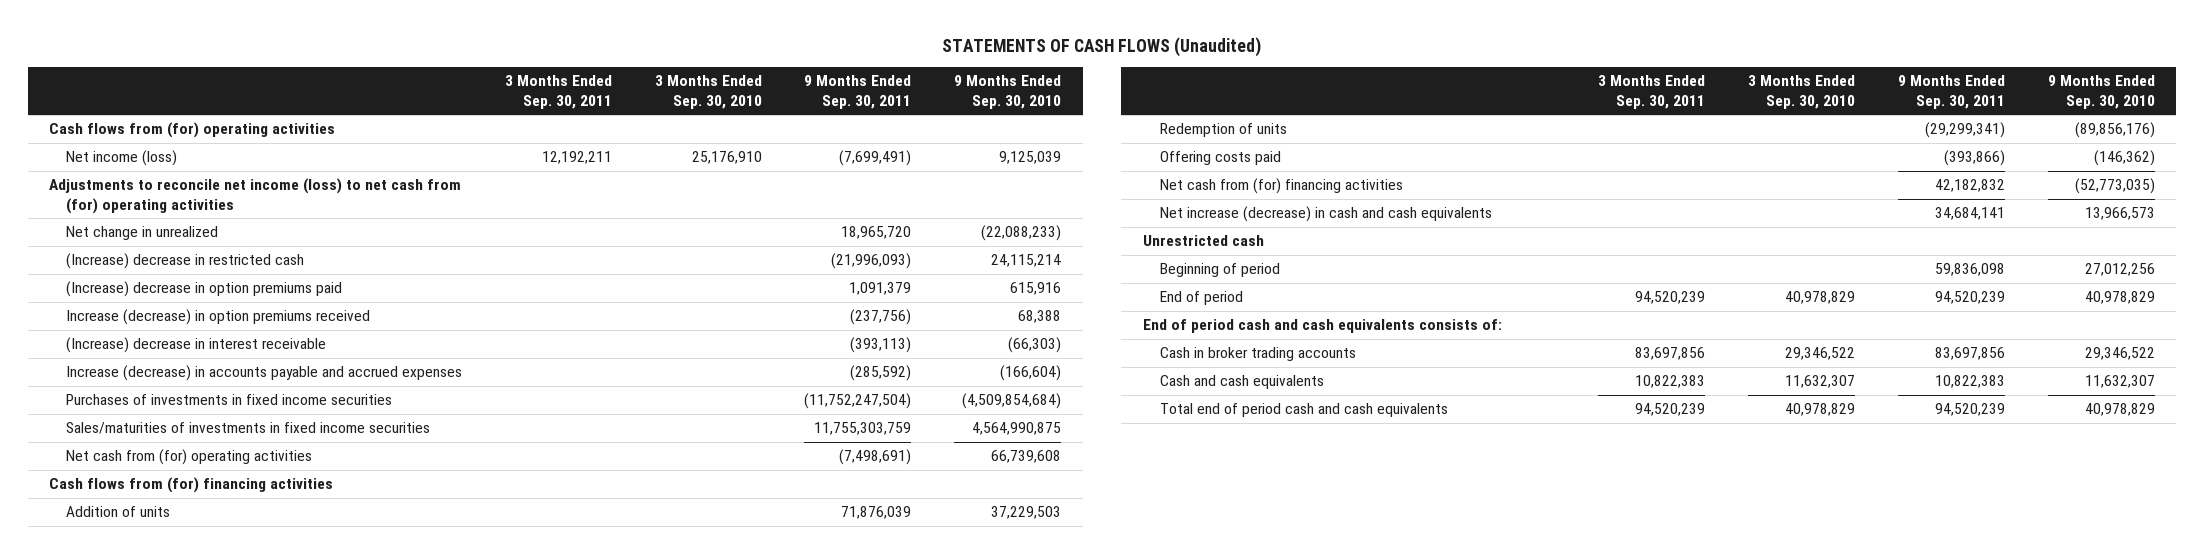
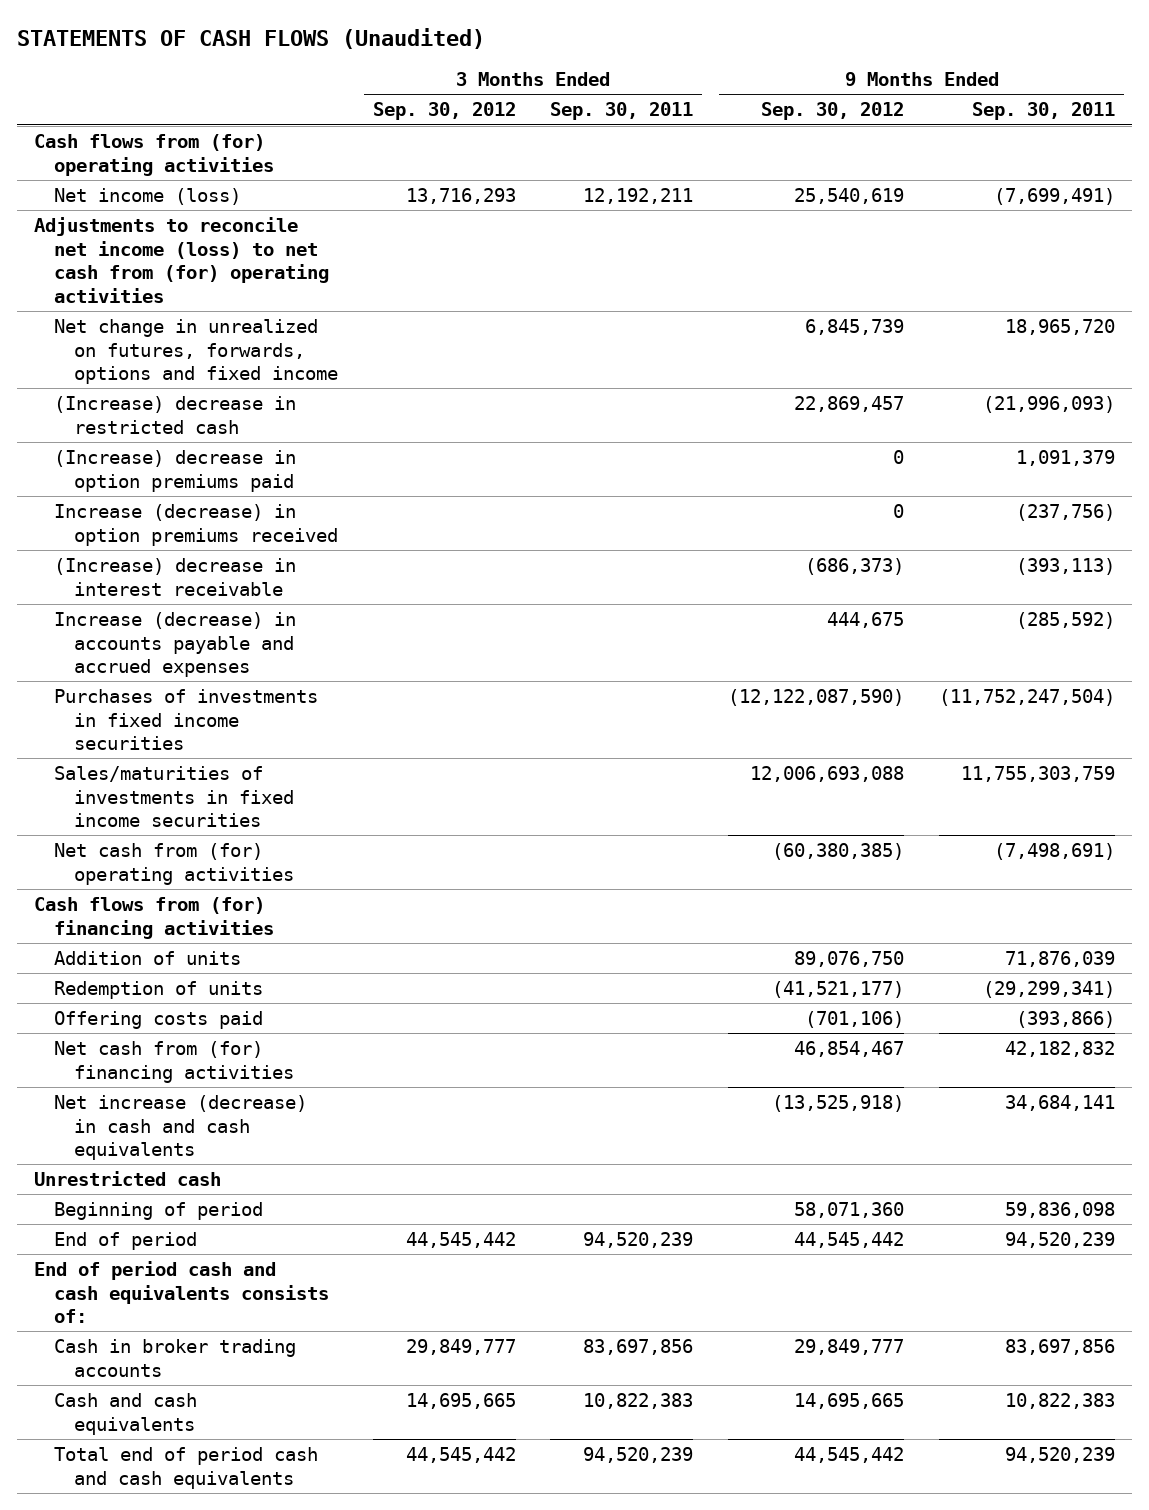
[654,75,762,110] 3 Months Ended Sep. 30, 2010 -> none
[954,75,1062,110] 9 Months Ended Sep. 30, 2010 -> none
none -> [372,102,516,121] Sep. 30, 2012
none -> [761,102,905,121] Sep. 30, 2012
[66,226,219,241] Net change in unrealized -> [54,318,338,385] Net change in unrealized on futures, forwards, options and fixed income

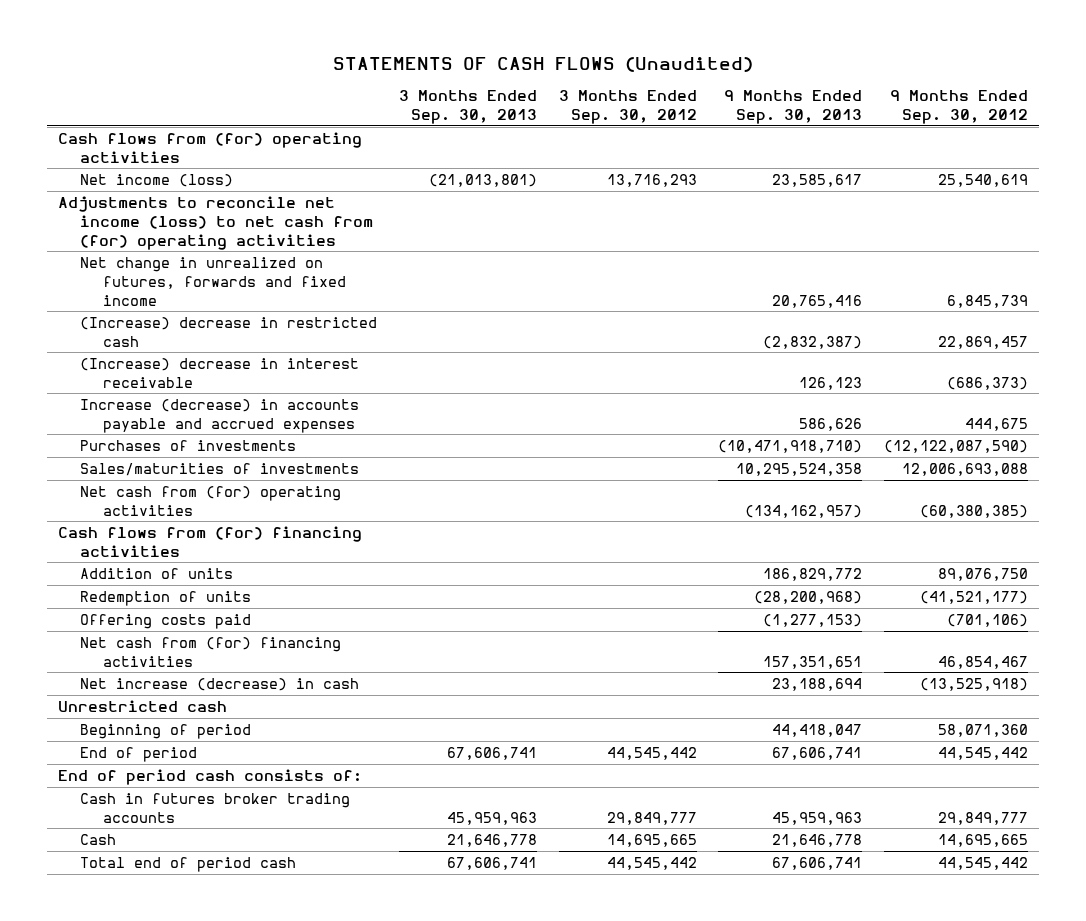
[550,102,694,121] Sep. 30, 2011 -> none
[971,102,1115,121] Sep. 30, 2011 -> none
none -> [399,90,538,125] 3 Months Ended Sep. 30, 2013
none -> [724,90,863,125] 9 Months Ended Sep. 30, 2013
[54,318,338,385] Net change in unrealized on futures, forwards, options and fixed income -> [80,256,346,306] Net change in unrealized on futures, forwards and fixed income
[54,449,297,492] (Increase) decrease in option premiums paid -> none
[54,503,338,546] Increase (decrease) in option premiums received -> none
[54,688,319,751] Purchases of investments in fixed income securities -> [80,439,297,451] Purchases of investments
[54,765,294,828] Sales/maturities of investments in fixed income securities -> [80,462,360,476] Sales/maturities of investments
[54,1094,308,1161] Net increase (decrease) in cash and cash equivalents -> [80,677,360,691] Net increase (decrease) in cash
[34,1260,330,1324] End of period cash and cash equivalents consists of: -> [58,768,363,785] End of period cash consists of:
[54,1338,297,1377] Cash in broker trading accounts -> [80,792,351,823] Cash in futures broker trading accounts
[54,1392,198,1435] Cash and cash equivalents -> [80,833,117,845] Cash
[54,1446,319,1489] Total end of period cash and cash equivalents -> [80,856,297,872] Total end of period cash

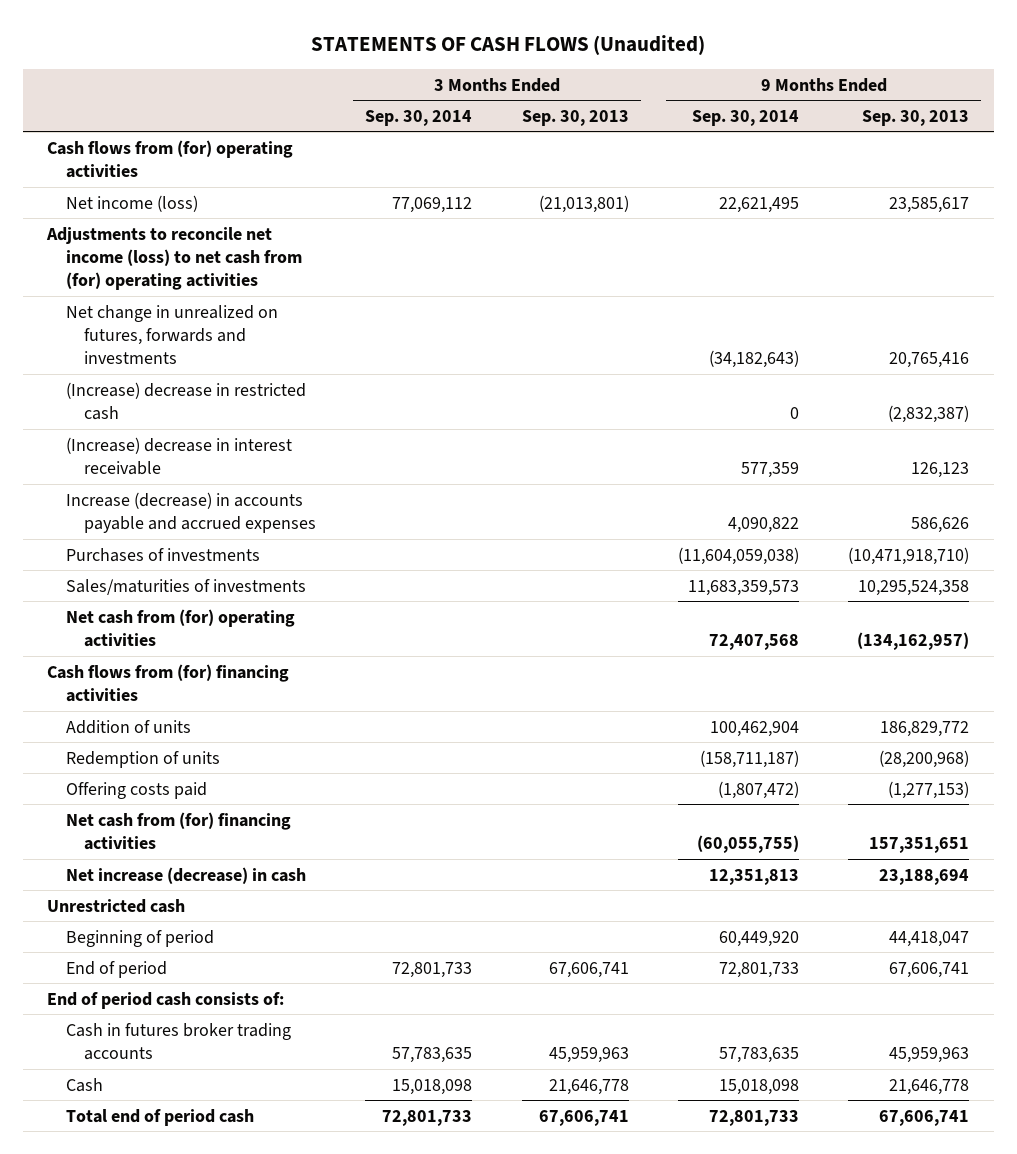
[558,90,697,125] 3 Months Ended Sep. 30, 2012 -> none
[890,90,1029,125] 9 Months Ended Sep. 30, 2012 -> none
none -> [365,109,473,126] Sep. 30, 2014
none -> [691,109,799,126] Sep. 30, 2014
[80,256,346,306] Net change in unrealized on futures, forwards and fixed income -> [65,304,278,365] Net change in unrealized on futures, forwards and investments

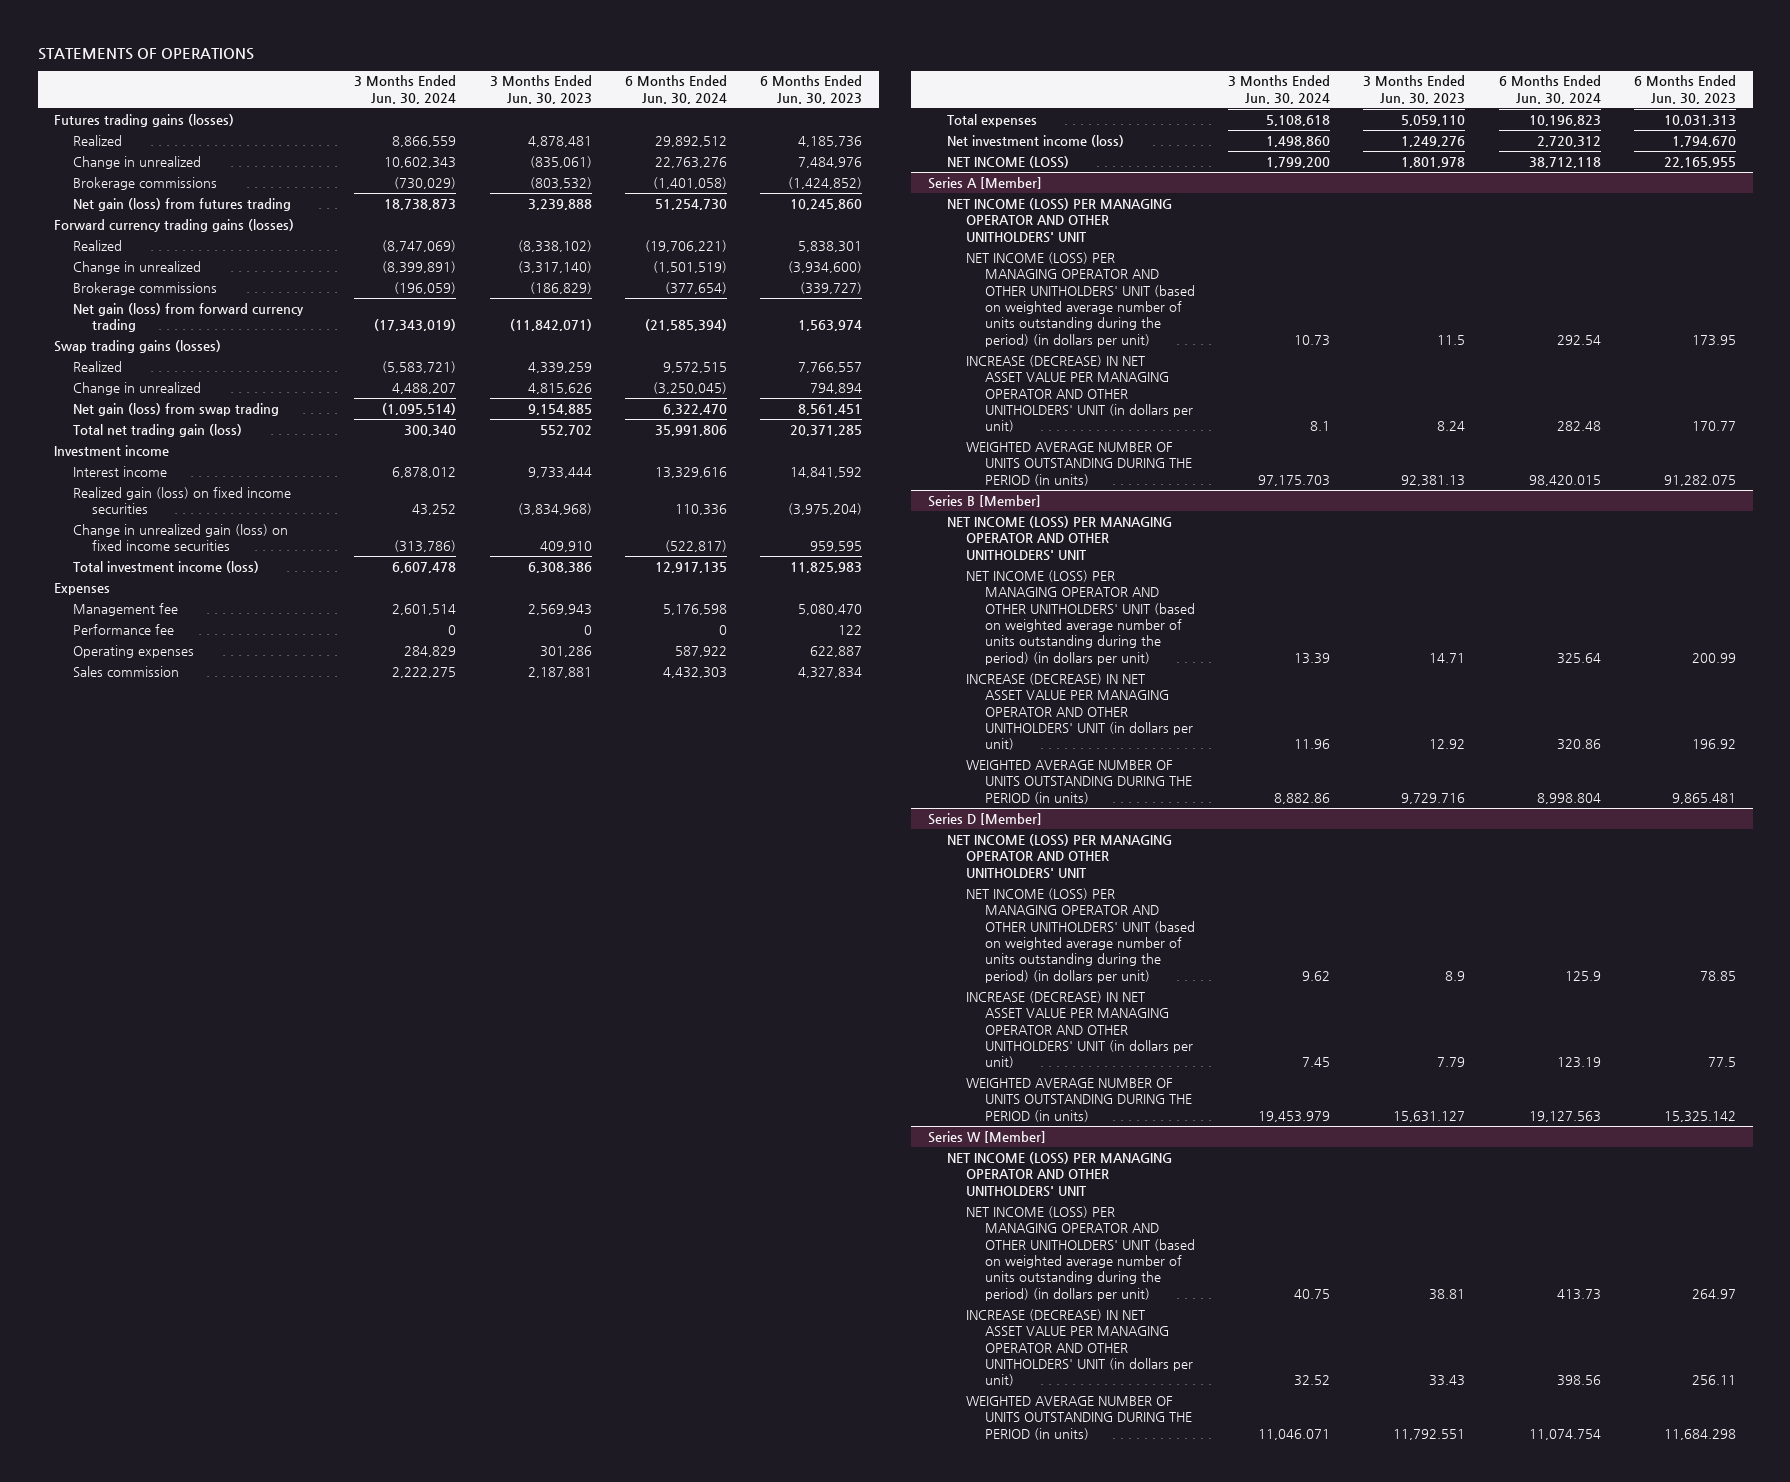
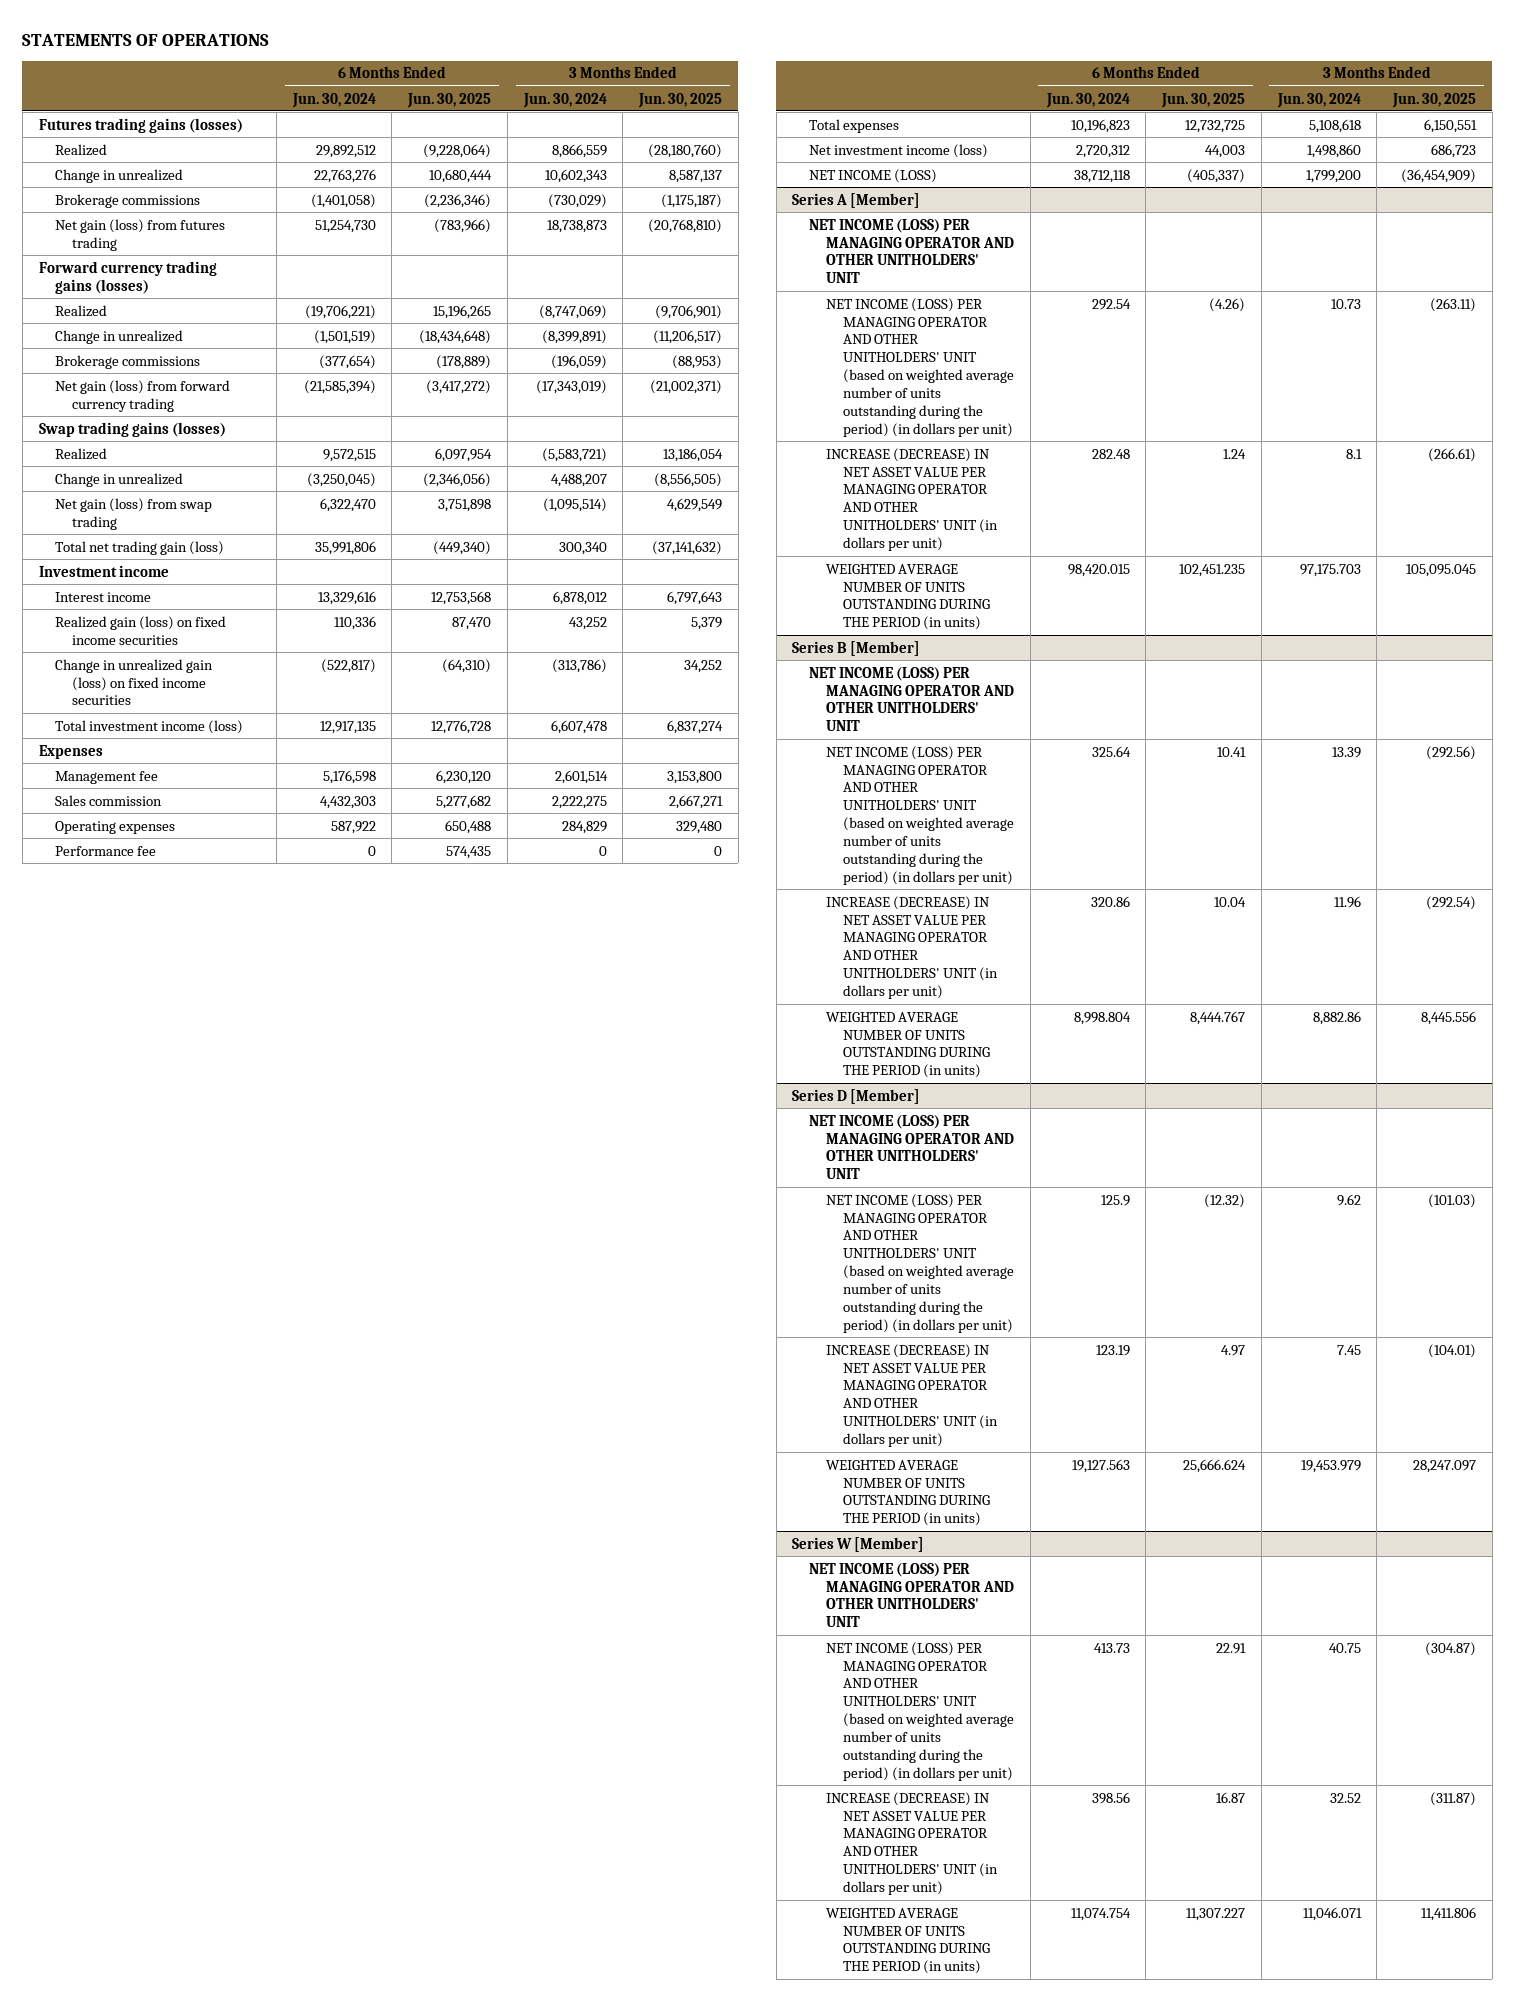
[489,75,592,104] 3 Months Ended Jun. 30, 2023 -> none
[760,75,863,104] 6 Months Ended Jun. 30, 2023 -> none
none -> [407,92,492,108] Jun. 30, 2025
none -> [638,92,723,108] Jun. 30, 2025
[73,644,195,658] Operating expenses -> [55,820,176,834] Operating expenses
[73,623,175,635] Performance fee -> [55,845,157,856] Performance fee

